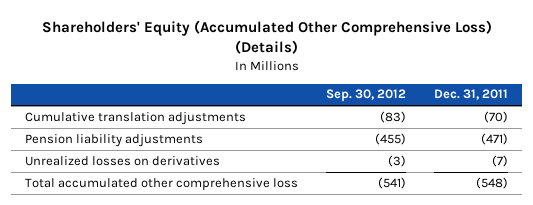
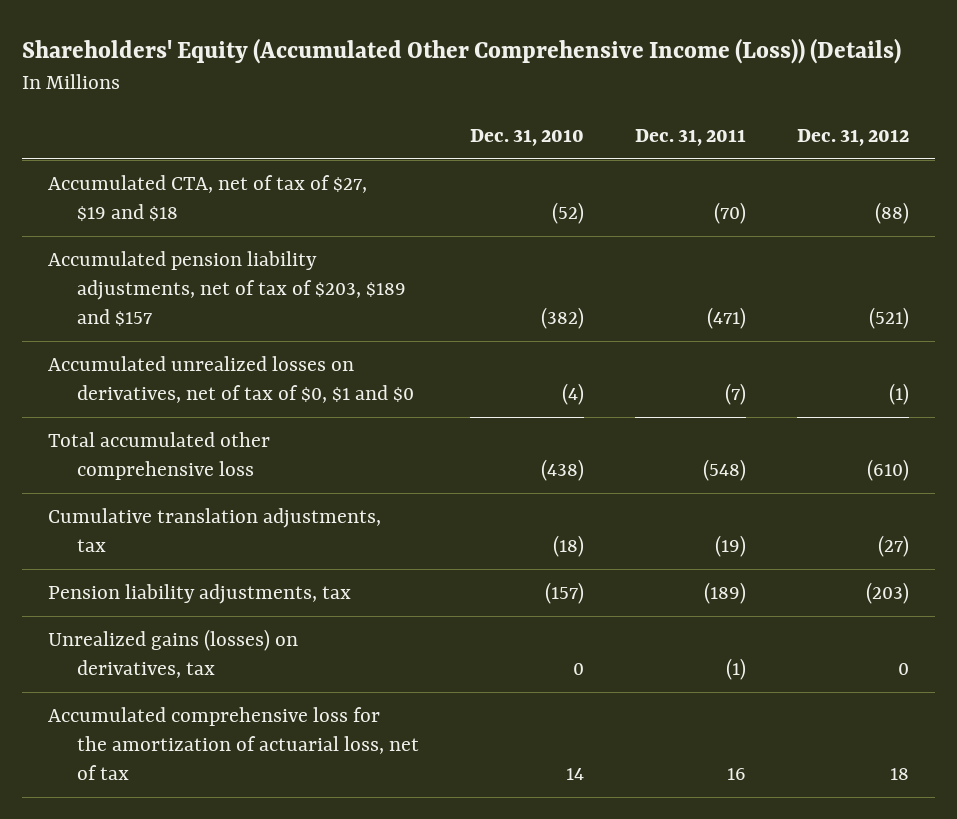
[41,19,492,55] Shareholders' Equity (Accumulated Other Comprehensive Loss) (Details) -> [22,38,902,65] Shareholders' Equity (Accumulated Other Comprehensive Income (Loss)) (Details)
[326,89,407,103] Sep. 30, 2012 -> none
none -> [470,128,585,146] Dec. 31, 2010
none -> [797,128,910,146] Dec. 31, 2012
[25,111,247,125] Cumulative translation adjustments -> [47,174,367,222] Accumulated CTA, net of tax of $27, $19 and $18
[25,133,204,147] Pension liability adjustments -> [47,250,407,327] Accumulated pension liability adjustments, net of tax of $203, $189 and $157
[25,155,221,166] Unrealized losses on derivatives -> [47,355,415,404] Accumulated unrealized losses on derivatives, net of tax of $0, $1 and $0
none -> [47,507,381,553] Cumulative translation adjustments, tax
none -> [47,583,351,604] Pension liability adjustments, tax
none -> [47,628,298,679] Unrealized gains (losses) on derivatives, tax
none -> [47,706,420,781] Accumulated comprehensive loss for the amortization of actuarial loss, net of tax

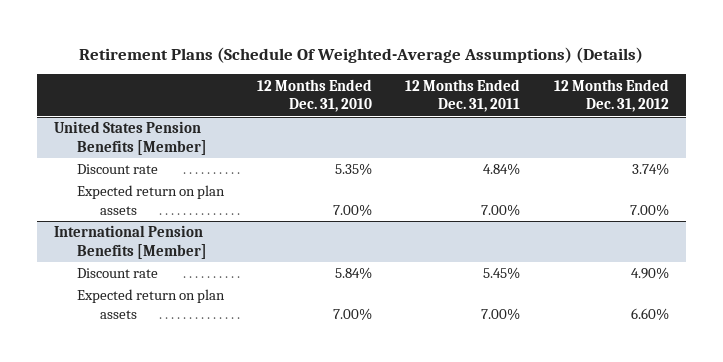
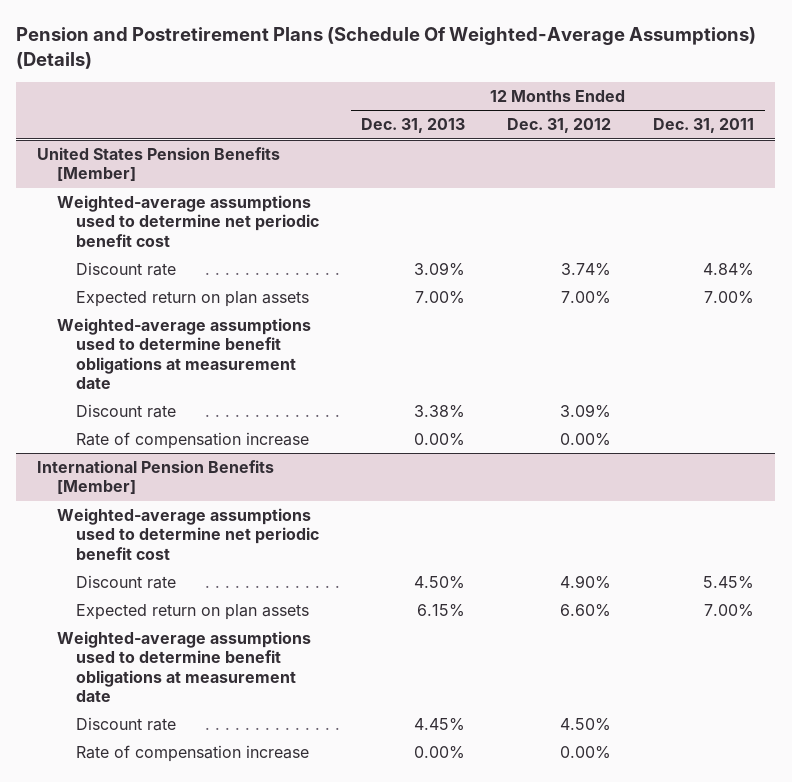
[79,46,644,63] Retirement Plans (Schedule Of Weighted-Average Assumptions) (Details) -> [16,27,757,69] Pension and Postretirement Plans (Schedule Of Weighted-Average Assumptions) (Details)
[257,78,373,113] 12 Months Ended Dec. 31, 2010 -> none
none -> [361,118,466,134] Dec. 31, 2013
none -> [56,195,320,247] Weighted-average assumptions used to determine net periodic benefit cost
none -> [56,318,311,389] Weighted-average assumptions used to determine benefit obligations at measurement date
none -> [76,404,177,419] Discount rate
none -> [76,432,310,450] Rate of compensation increase
none -> [56,508,320,560] Weighted-average assumptions used to determine net periodic benefit cost
none -> [56,631,311,702] Weighted-average assumptions used to determine benefit obligations at measurement date
none -> [76,717,177,732] Discount rate
none -> [76,745,310,763] Rate of compensation increase

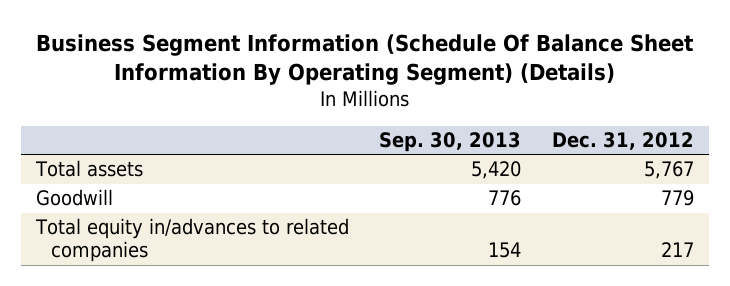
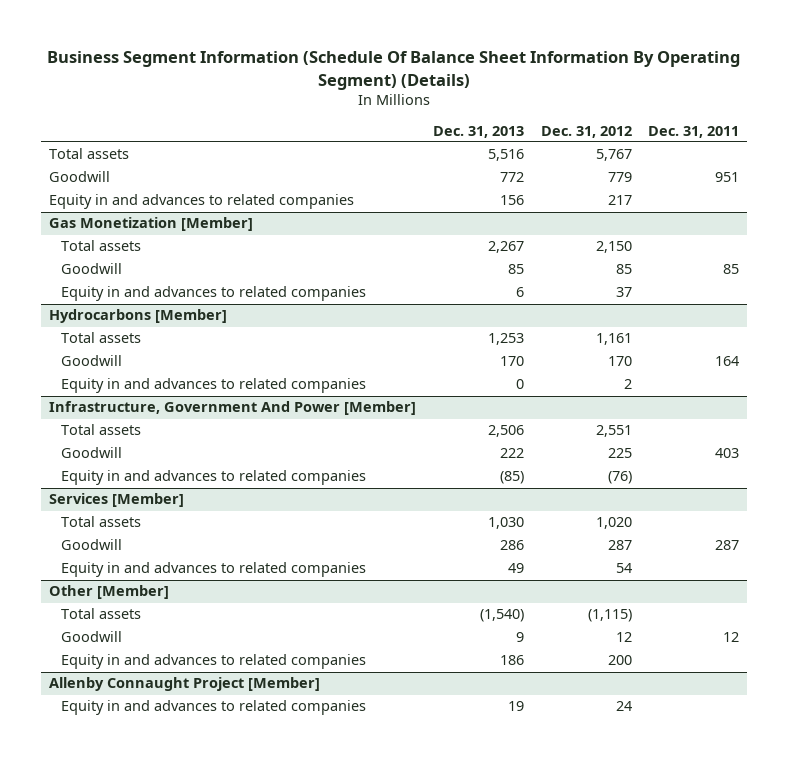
[379,132,522,153] Sep. 30, 2013 -> none
none -> [432,125,524,138] Dec. 31, 2013
none -> [648,125,740,138] Dec. 31, 2011
[34,218,349,263] Total equity in/advances to related companies -> [49,194,355,210] Equity in and advances to related companies
none -> [49,217,254,232] Gas Monetization [Member]
none -> [60,240,141,252] Total assets
none -> [60,263,122,275] Goodwill
none -> [60,286,366,302] Equity in and advances to related companies
none -> [49,309,228,324] Hydrocarbons [Member]
none -> [60,332,141,344] Total assets
none -> [60,355,122,367] Goodwill
none -> [60,378,366,394] Equity in and advances to related companies
none -> [49,401,417,416] Infrastructure, Government And Power [Member]
none -> [60,424,141,436] Total assets
none -> [60,447,122,459] Goodwill
none -> [60,470,366,486] Equity in and advances to related companies
none -> [49,493,185,508] Services [Member]
none -> [60,516,141,528] Total assets
none -> [60,539,122,551] Goodwill
none -> [60,562,366,578] Equity in and advances to related companies
none -> [49,585,170,600] Other [Member]
none -> [60,608,141,620] Total assets
none -> [60,631,122,643] Goodwill
none -> [60,654,366,670] Equity in and advances to related companies
none -> [49,677,321,692] Allenby Connaught Project [Member]
none -> [60,700,366,716] Equity in and advances to related companies

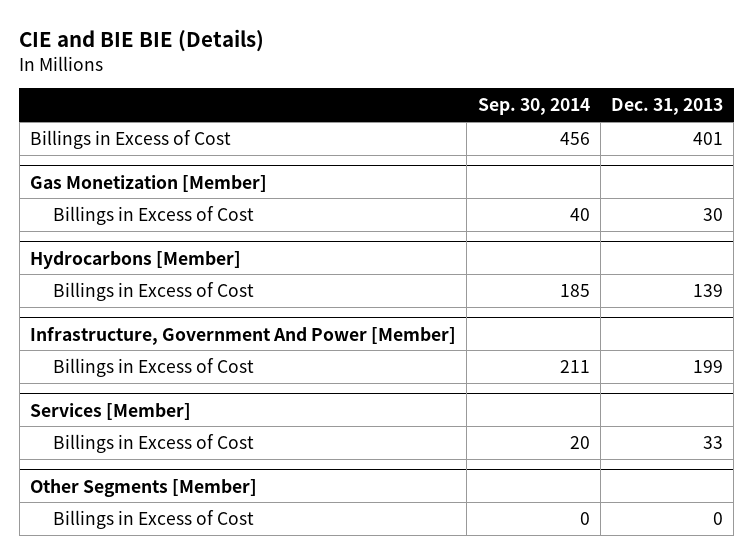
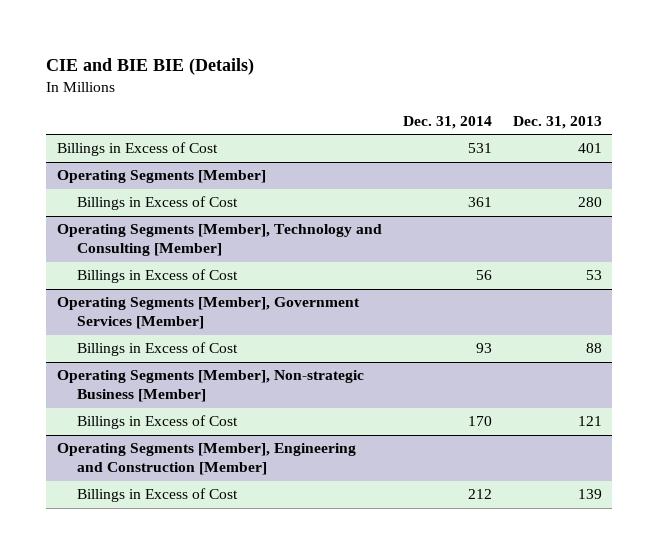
[477,98,590,116] Sep. 30, 2014 -> none
none -> [402,116,492,130] Dec. 31, 2014
[30,174,268,192] Gas Monetization [Member] -> none
[30,250,242,269] Hydrocarbons [Member] -> none
none -> [56,170,266,184] Operating Segments [Member]
[702,207,723,221] 30 -> [577,197,602,208] 280
none -> [56,224,382,257] Operating Segments [Member], Technology and Consulting [Member]
none -> [76,269,238,284] Billings in Excess of Cost
none -> [56,297,360,330] Operating Segments [Member], Government Services [Member]
none -> [76,342,238,357] Billings in Excess of Cost
none -> [56,370,364,403] Operating Segments [Member], Non-strategic Business [Member]
none -> [76,415,238,430] Billings in Excess of Cost
none -> [56,443,356,476] Operating Segments [Member], Engineering and Construction [Member]
[30,325,457,345] Infrastructure, Government And Power [Member] -> none
[53,357,255,377] Billings in Excess of Cost -> none
[30,402,192,420] Services [Member] -> none
[53,433,255,453] Billings in Excess of Cost -> none
[30,478,258,497] Other Segments [Member] -> none
[53,509,255,529] Billings in Excess of Cost -> none

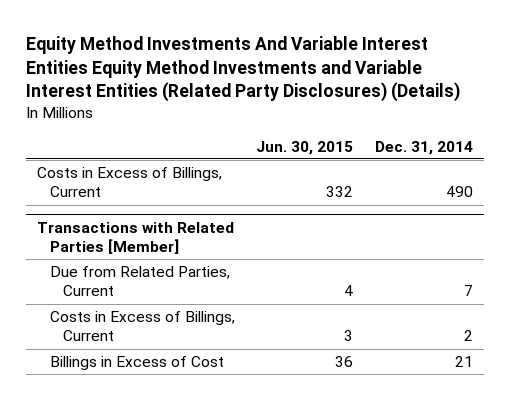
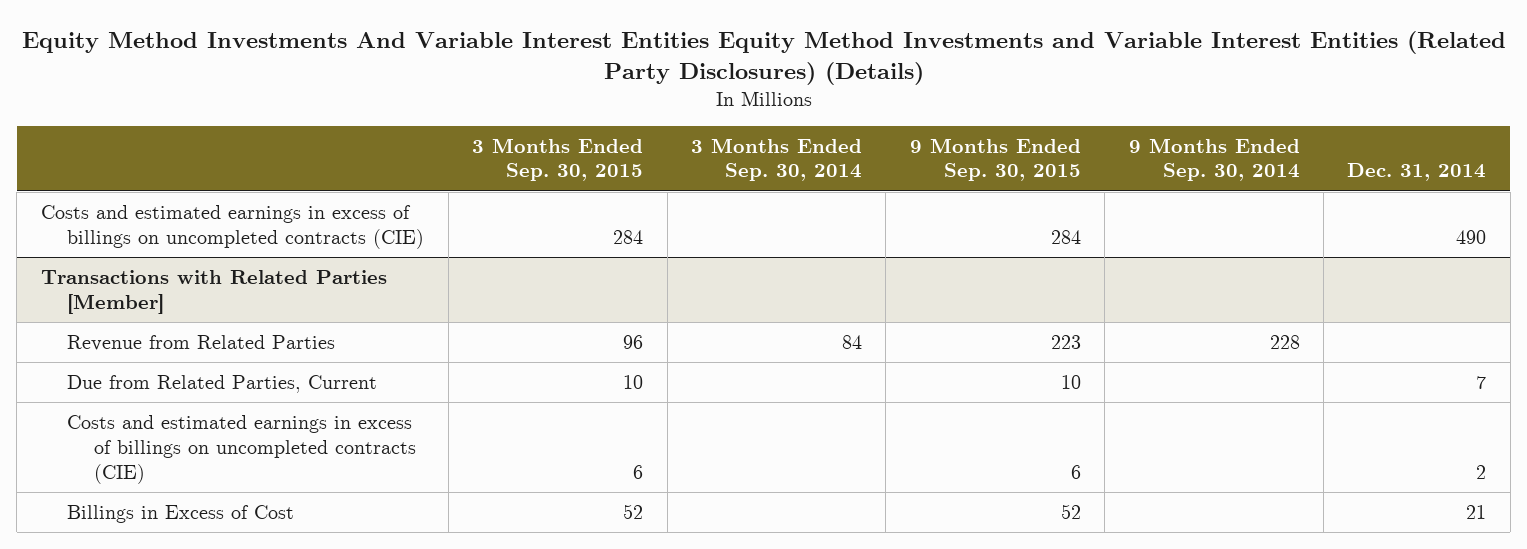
[256,140,354,155] Jun. 30, 2015 -> none
none -> [472,137,644,182] 3 Months Ended Sep. 30, 2015
none -> [691,137,863,182] 3 Months Ended Sep. 30, 2014
none -> [909,137,1081,182] 9 Months Ended Sep. 30, 2015
none -> [1128,137,1300,182] 9 Months Ended Sep. 30, 2014
[36,167,222,198] Costs in Excess of Billings, Current -> [40,205,425,249] Costs and estimated earnings in excess of billings on uncompleted contracts (CIE)
none -> [67,335,336,352] Revenue from Related Parties
[49,311,235,342] Costs in Excess of Billings, Current -> [67,415,417,484] Costs and estimated earnings in excess of billings on uncompleted contracts (CIE)

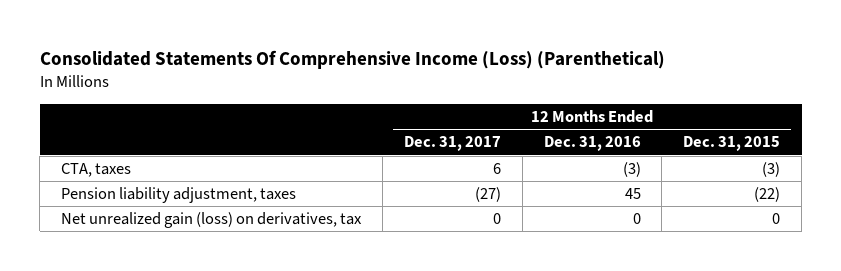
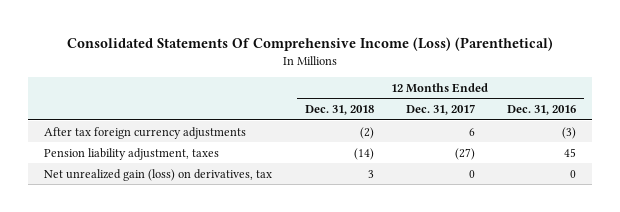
[683,136,781,152] Dec. 31, 2015 -> none
none -> [304,105,374,116] Dec. 31, 2018
[61,163,132,178] CTA, taxes -> [44,126,247,139] After tax foreign currency adjustments

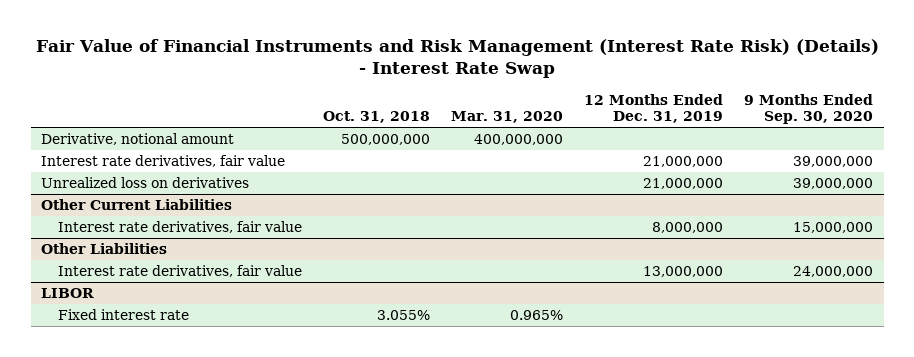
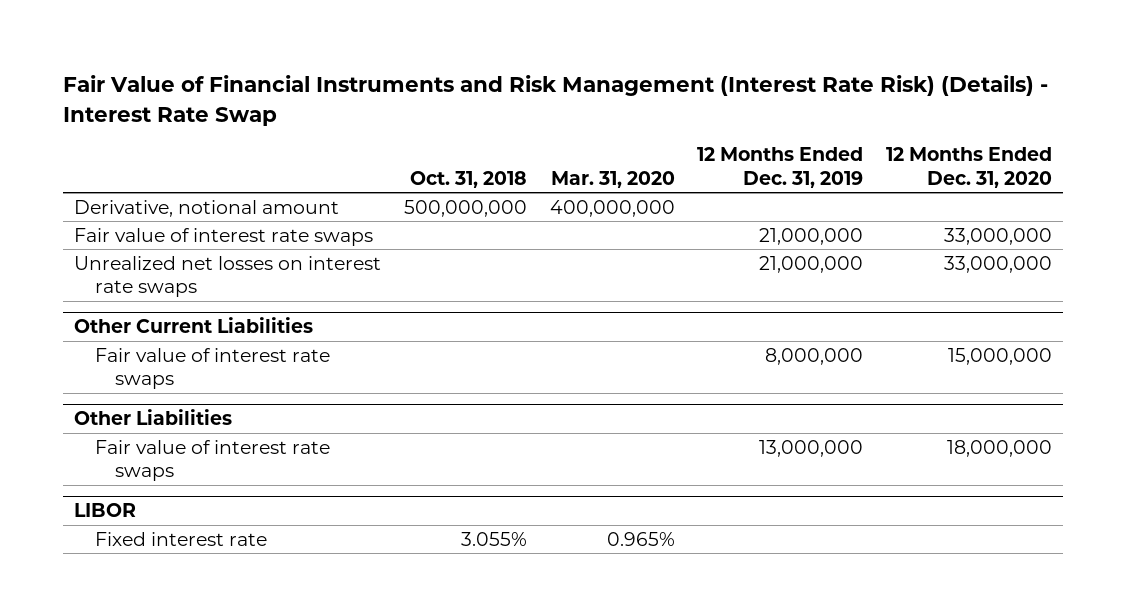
[744,93,874,125] 9 Months Ended Sep. 30, 2020 -> none
none -> [885,147,1052,188] 12 Months Ended Dec. 31, 2020
[41,155,286,168] Interest rate derivatives, fair value -> [74,227,374,246] Fair value of interest rate swaps
[41,177,250,189] Unrealized loss on derivatives -> [74,255,382,298] Unrealized net losses on interest rate swaps
[58,221,303,234] Interest rate derivatives, fair value -> [94,347,330,390] Fair value of interest rate swaps
[58,265,303,278] Interest rate derivatives, fair value -> [94,439,330,482] Fair value of interest rate swaps

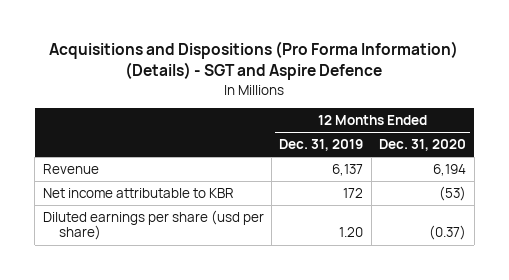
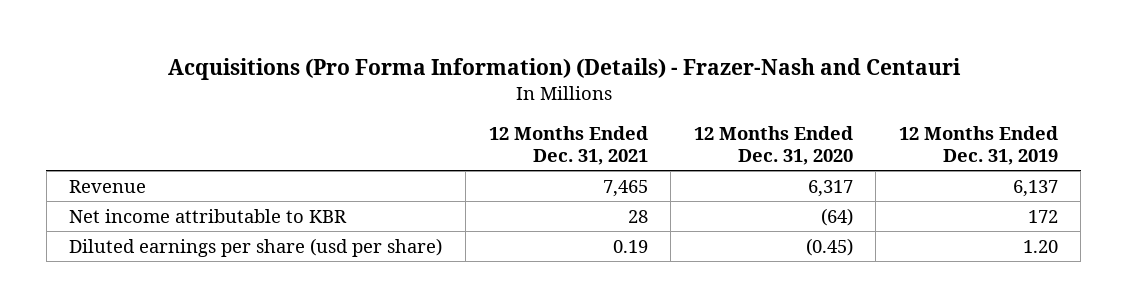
[49,41,459,81] Acquisitions and Dispositions (Pro Forma Information) (Details) - SGT and Aspire Defence -> [167,58,961,81] Acquisitions (Pro Forma Information) (Details) - Frazer-Nash and Centauri
none -> [488,126,648,165] 12 Months Ended Dec. 31, 2021
[433,163,467,176] 6,194 -> [807,179,853,197] 6,317
[439,185,467,201] (53) -> [820,207,853,226] (64)
[429,225,467,241] (0.37) -> [805,237,853,256] (0.45)

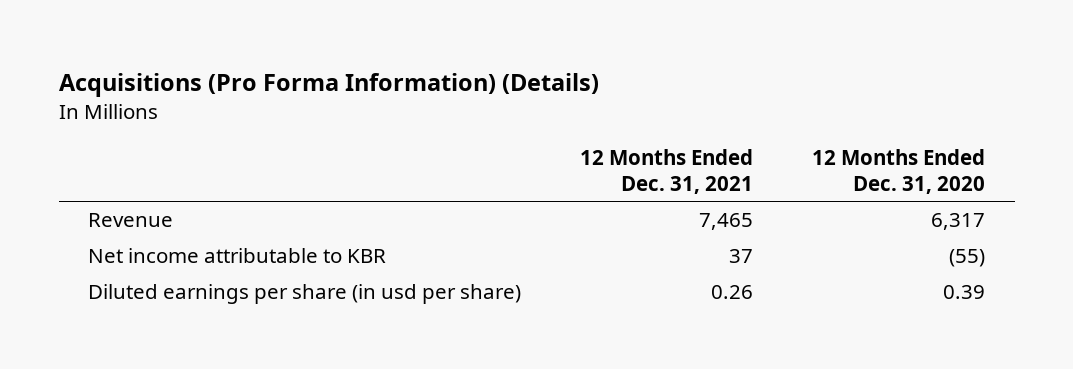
[167,58,961,81] Acquisitions (Pro Forma Information) (Details) - Frazer-Nash and Centauri -> [58,72,599,97] Acquisitions (Pro Forma Information) (Details)
[898,126,1058,165] 12 Months Ended Dec. 31, 2019 -> none
[627,209,648,223] 28 -> [729,249,754,264] 37
[820,207,853,226] (64) -> [949,249,986,268] (55)
[69,237,443,257] Diluted earnings per share (usd per share) -> [88,284,522,305] Diluted earnings per share (in usd per share)
[612,239,648,253] 0.19 -> [711,285,754,300] 0.26
[805,237,853,256] (0.45) -> [943,285,986,300] 0.39

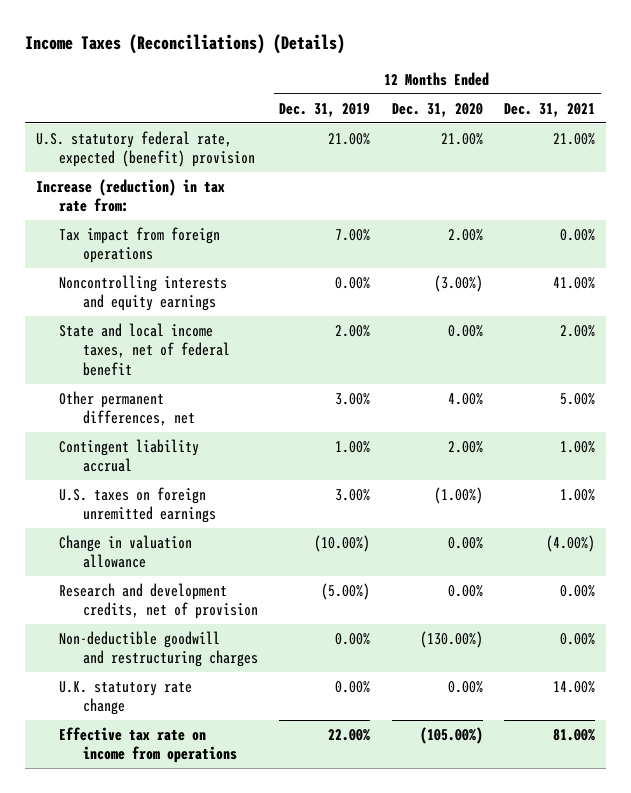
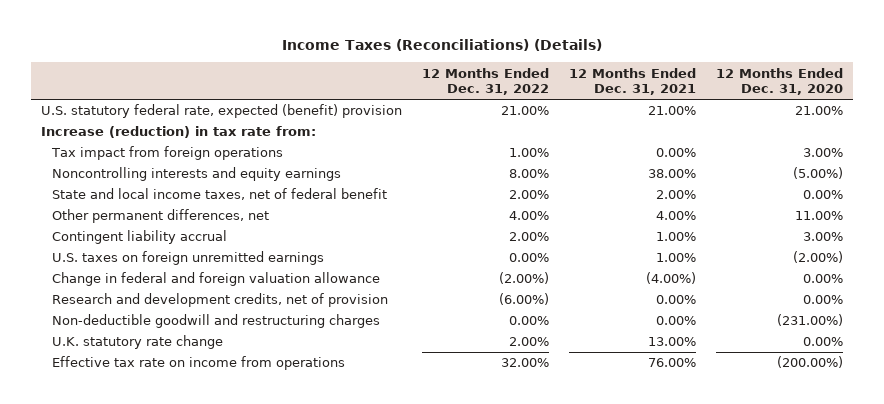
[279,102,371,117] Dec. 31, 2019 -> none
none -> [421,67,549,95] 12 Months Ended Dec. 31, 2022
[447,228,483,241] 2.00% -> [802,148,843,158] 3.00%
[433,274,483,292] (3.00%) -> [792,167,843,180] (5.00%)
[553,276,596,289] 41.00% -> [647,169,696,179] 38.00%
[447,392,483,405] 4.00% -> [794,211,843,221] 11.00%
[560,392,596,405] 5.00% -> [655,211,696,221] 4.00%
[447,440,483,453] 2.00% -> [802,232,843,242] 3.00%
[433,486,483,504] (1.00%) -> [792,251,843,264] (2.00%)
[59,534,193,569] Change in valuation allowance -> [51,272,380,287] Change in federal and foreign valuation allowance
[419,630,483,648] (130.00%) -> [776,314,843,327] (231.00%)
[553,680,596,693] 14.00% -> [647,337,696,347] 13.00%
[419,726,483,744] (105.00%) -> [776,356,843,369] (200.00%)
[553,728,596,741] 81.00% -> [647,358,696,368] 76.00%

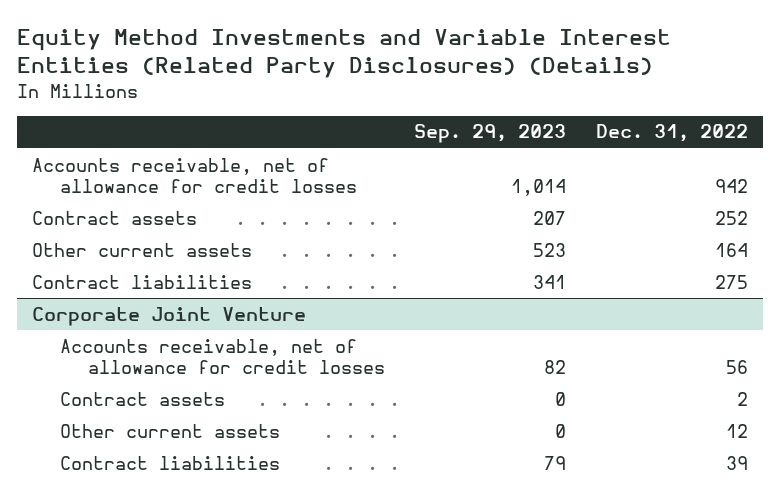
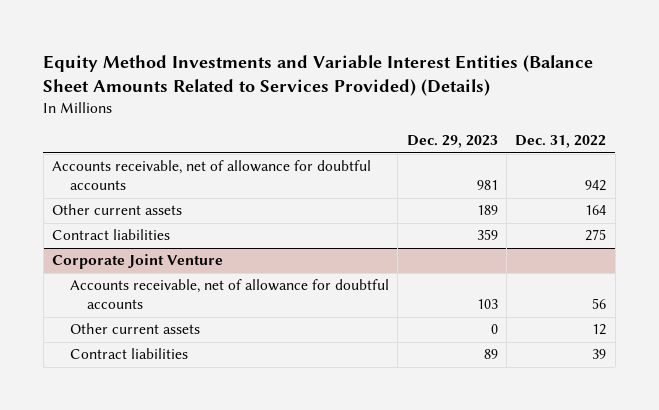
[17,29,672,79] Equity Method Investments and Variable Interest Entities (Related Party Disclosures) (Details) -> [43,54,594,96] Equity Method Investments and Variable Interest Entities (Balance Sheet Amounts Related to Services Provided) (Details)
[414,124,567,144] Sep. 29, 2023 -> none
none -> [406,135,498,149] Dec. 29, 2023
[32,210,198,225] Contract assets -> none
[32,157,357,194] Accounts receivable, net of allowance for credit losses -> [52,160,372,191] Accounts receivable, net of allowance for doubtful accounts
[59,391,225,406] Contract assets -> none
[59,338,385,375] Accounts receivable, net of allowance for credit losses -> [69,279,389,310] Accounts receivable, net of allowance for doubtful accounts

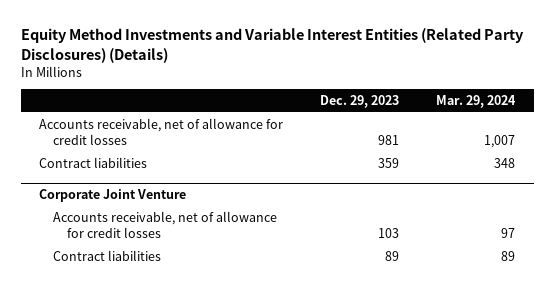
[43,54,594,96] Equity Method Investments and Variable Interest Entities (Balance Sheet Amounts Related to Services Provided) (Details) -> [20,28,524,63] Equity Method Investments and Variable Interest Entities (Related Party Disclosures) (Details)
[515,135,607,149] Dec. 31, 2022 -> none
none -> [436,95,517,109] Mar. 29, 2024
[52,204,183,216] Other current assets -> none
[52,160,372,191] Accounts receivable, net of allowance for doubtful accounts -> [39,117,284,145] Accounts receivable, net of allowance for credit losses
[69,323,200,335] Other current assets -> none
[69,279,389,310] Accounts receivable, net of allowance for doubtful accounts -> [53,210,278,238] Accounts receivable, net of allowance for credit losses

